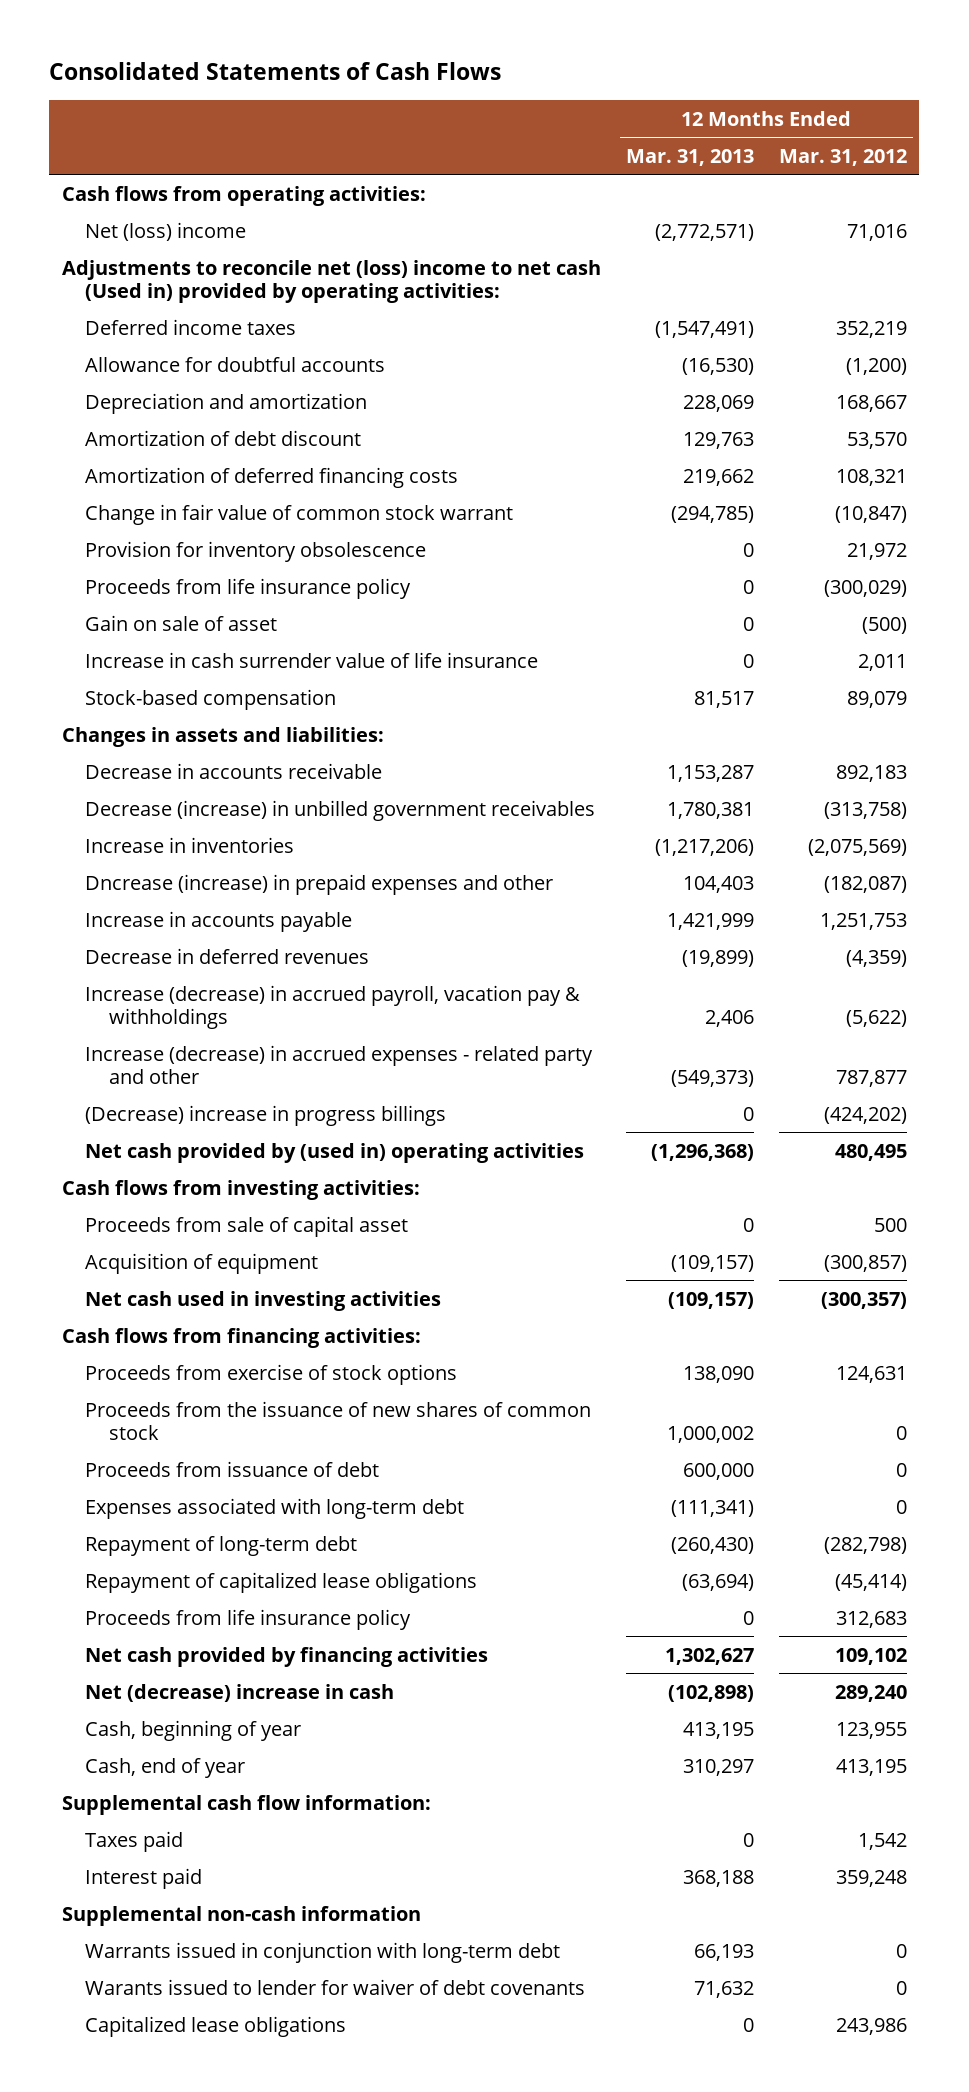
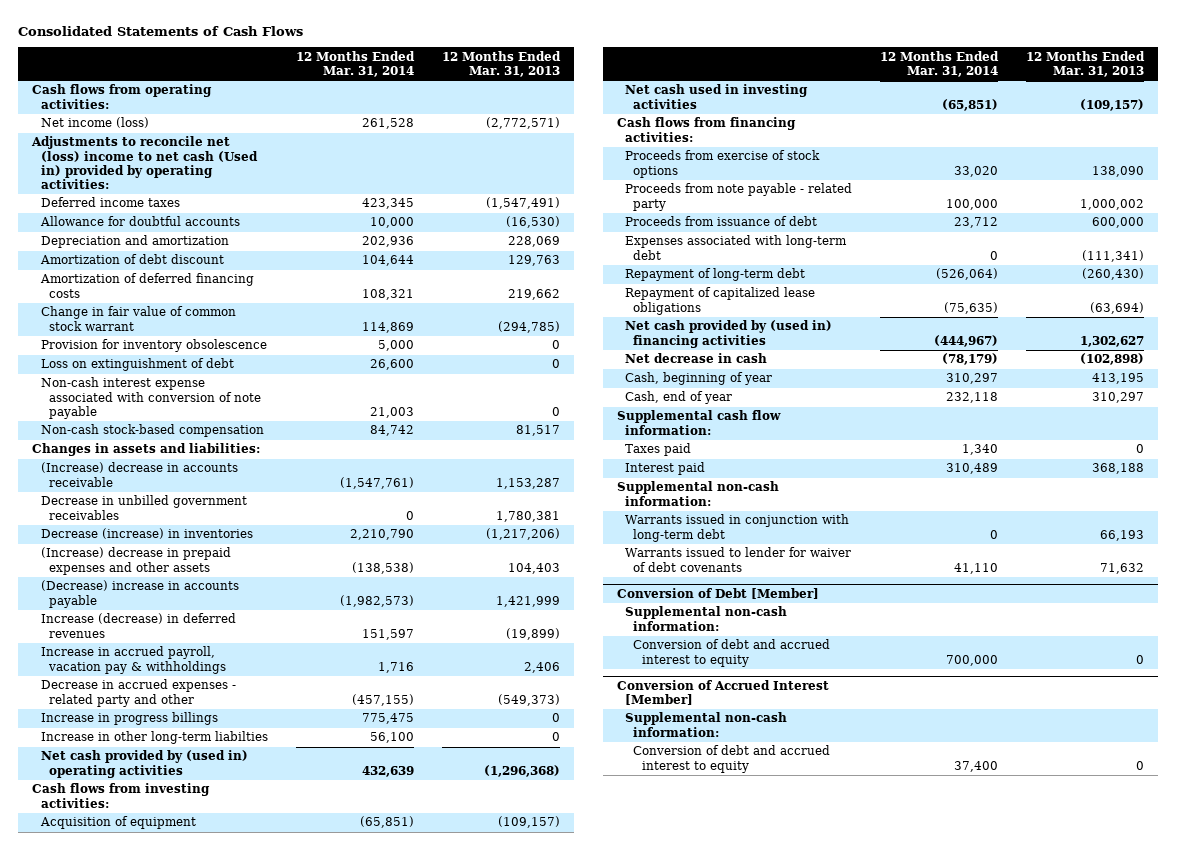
[778,148,907,166] Mar. 31, 2012 -> none
none -> [295,50,415,78] 12 Months Ended Mar. 31, 2014
[85,221,247,241] Net (loss) income -> [40,117,149,129] Net income (loss)
[85,577,412,599] Proceeds from life insurance policy -> none
[85,614,278,631] Gain on sale of asset -> none
[85,651,539,668] Increase in cash surrender value of life insurance -> none
none -> [40,358,234,372] Loss on extinguishment of debt
none -> [40,377,261,420] Non-cash interest expense associated with conversion of note payable
[85,688,337,710] Stock-based compensation -> [40,424,264,438] Non-cash stock-based compensation
[85,762,383,779] Decrease in accounts receivable -> [40,462,238,487] (Increase) decrease in accounts receivable
[85,799,596,821] Decrease (increase) in unbilled government receivables -> [40,495,247,520] Decrease in unbilled government receivables
[85,836,295,853] Increase in inventories -> [40,528,253,540] Decrease (increase) in inventories
[85,873,554,895] Dncrease (increase) in prepaid expenses and other -> [40,547,231,575] (Increase) decrease in prepaid expenses and other assets
[85,910,353,932] Increase in accounts payable -> [40,580,239,608] (Decrease) increase in accounts payable
[85,947,370,964] Decrease in deferred revenues -> [40,613,236,638] Increase (decrease) in deferred revenues
[85,984,581,1029] Increase (decrease) in accrued payroll, vacation pay & withholdings -> [40,646,226,674] Increase in accrued payroll, vacation pay & withholdings
[85,1044,594,1084] Increase (decrease) in accrued expenses - related party and other -> [40,679,236,707] Decrease in accrued expenses - related party and other
[85,1104,447,1126] (Decrease) increase in progress billings -> [40,712,218,726] Increase in progress billings
none -> [40,731,268,745] Increase in other long-term liabilties
[85,1215,409,1237] Proceeds from sale of capital asset -> none
[85,1400,592,1440] Proceeds from the issuance of new shares of common stock -> none
none -> [624,183,852,211] Proceeds from note payable - related party
[85,1608,412,1630] Proceeds from life insurance policy -> none
[85,1646,489,1667] Net cash provided by financing activities -> [624,320,832,348] Net cash provided by (used in) financing activities
[85,1683,395,1702] Net (decrease) increase in cash -> [624,353,767,364] Net decrease in cash
[61,1905,421,1926] Supplemental non-cash information -> [616,481,779,506] Supplemental non-cash information:
[85,2015,347,2037] Capitalized lease obligations -> none
[85,1978,586,1995] Warants issued to lender for waiver of debt covenants -> [624,547,851,572] Warrants issued to lender for waiver of debt covenants
none -> [616,587,819,599] Conversion of Debt [Member]
none -> [624,606,787,631] Supplemental non-cash information:
none -> [633,639,831,667] Conversion of debt and accrued interest to equity
none -> [616,679,829,705] Conversion of Accrued Interest [Member]
none -> [624,712,787,737] Supplemental non-cash information:
none -> [633,745,831,773] Conversion of debt and accrued interest to equity

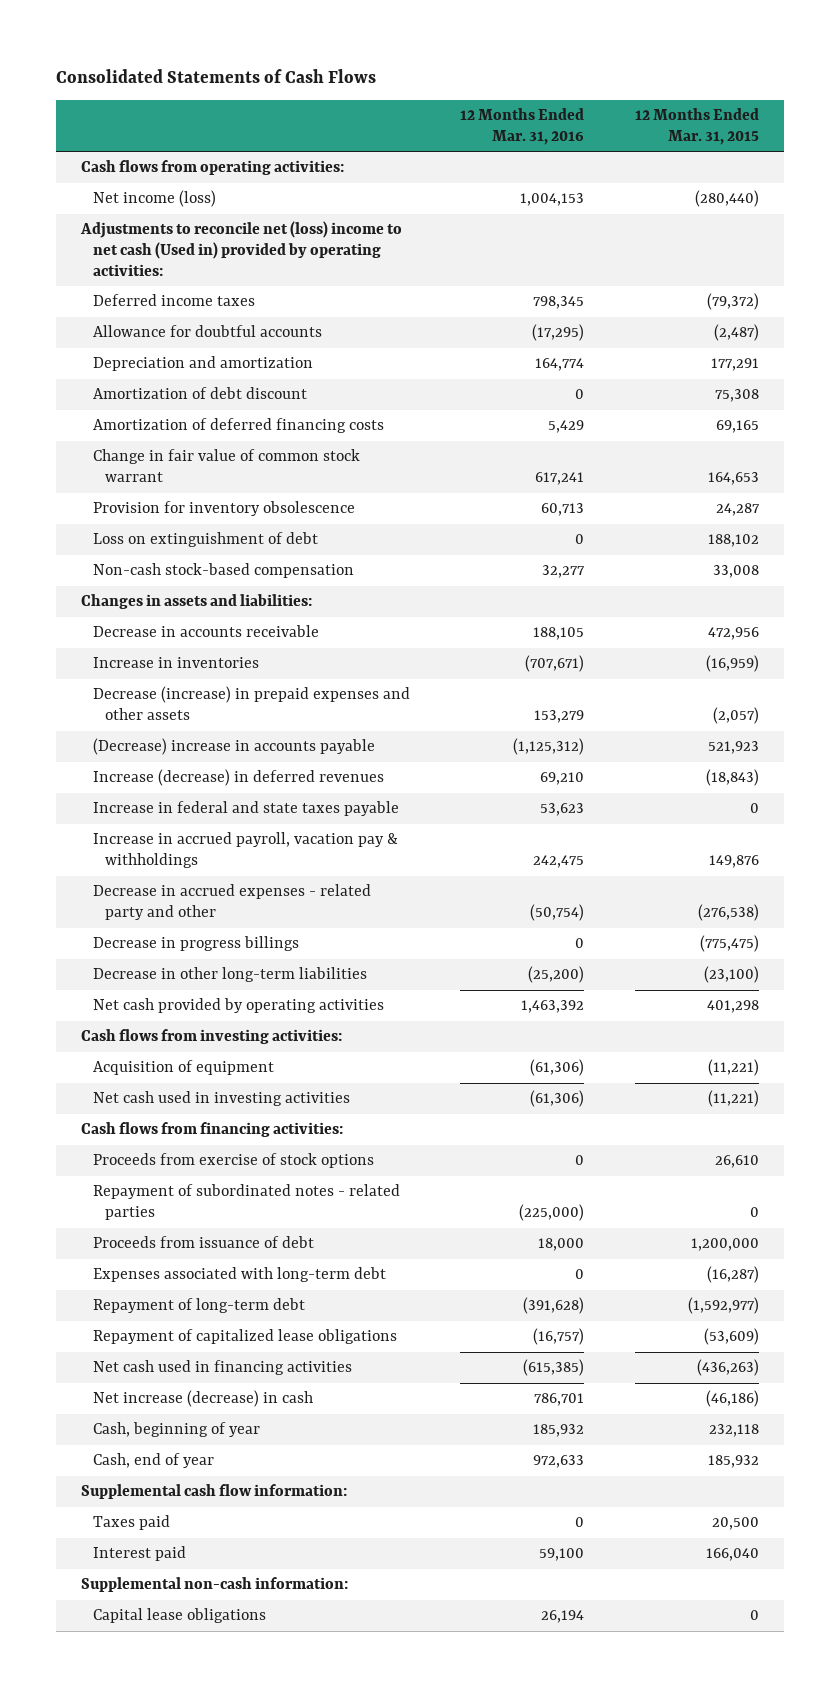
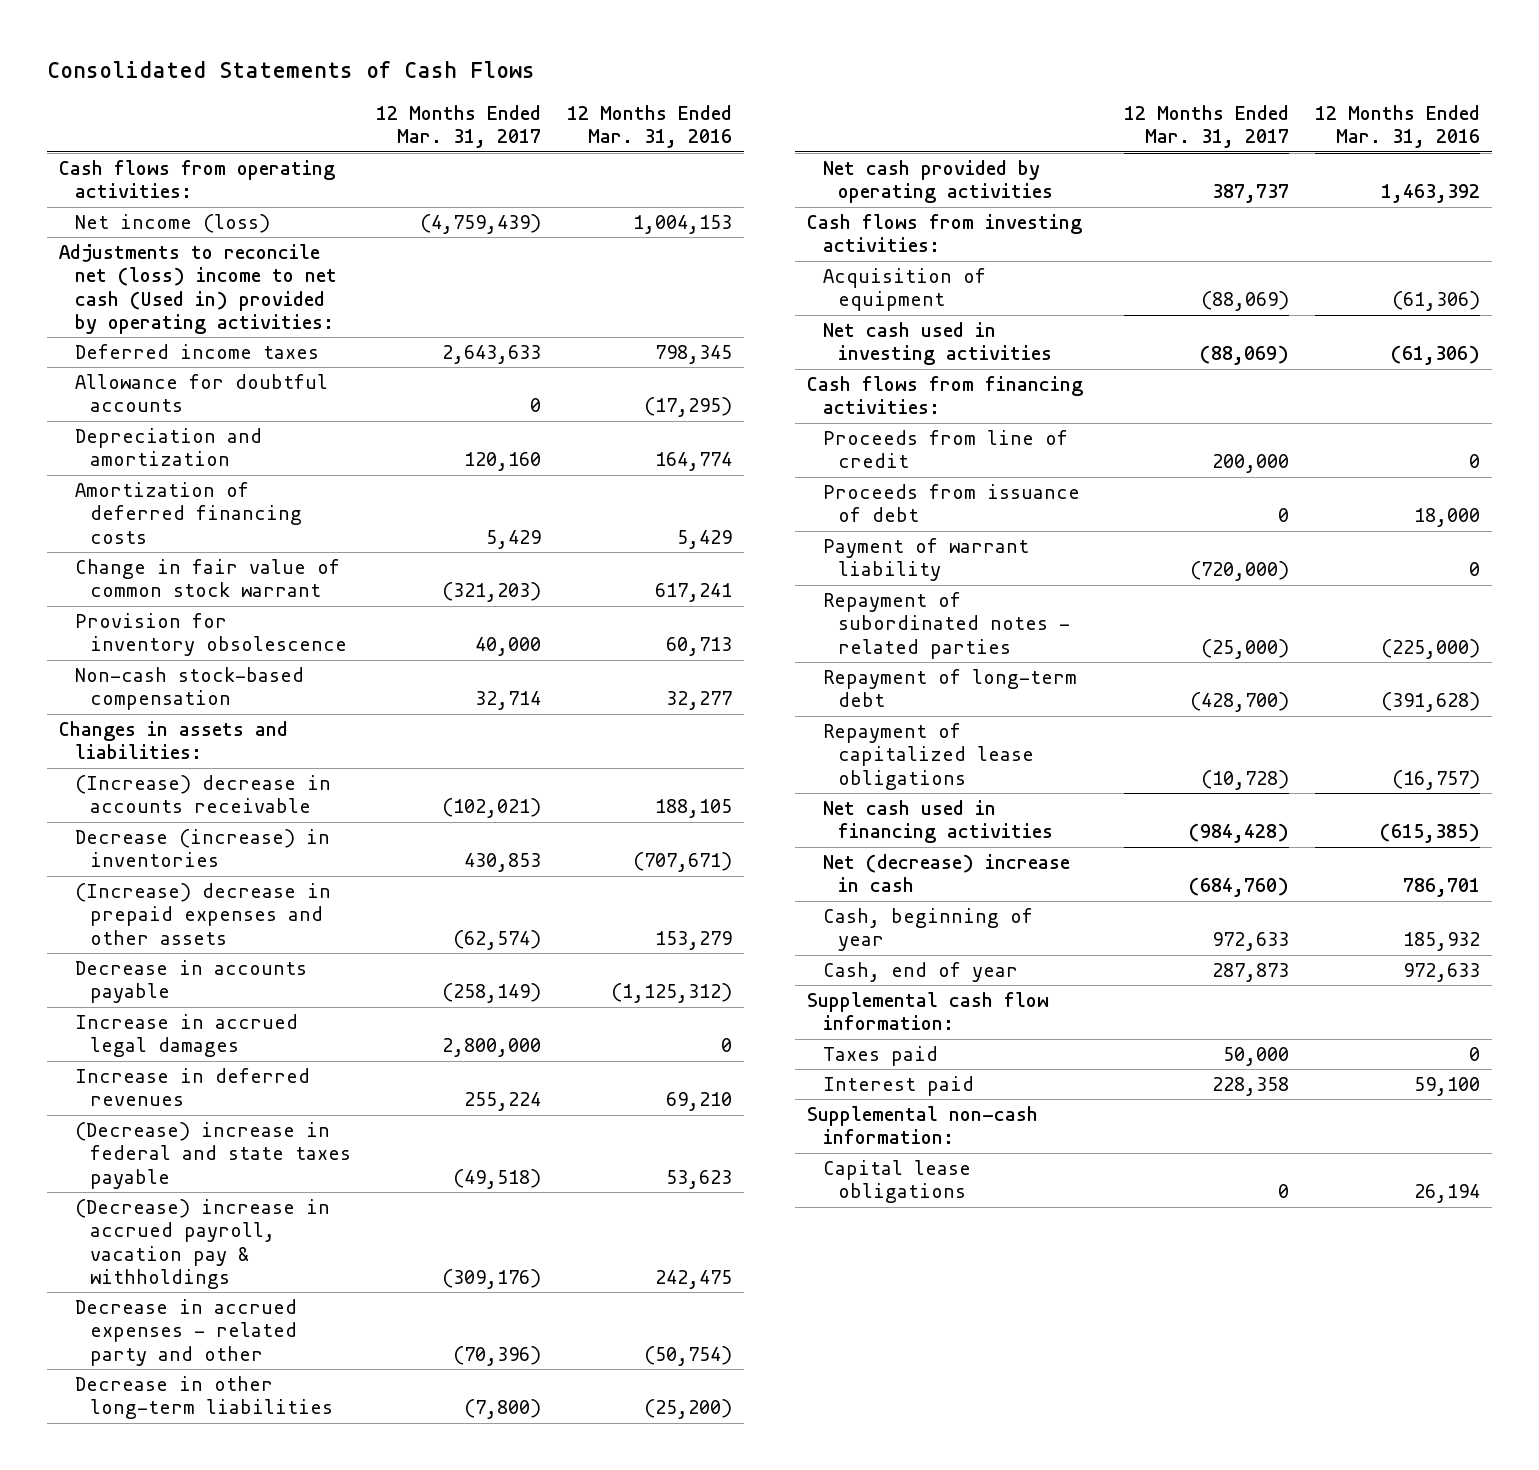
[634,108,759,145] 12 Months Ended Mar. 31, 2015 -> none
none -> [376,105,542,149] 12 Months Ended Mar. 31, 2017
[92,387,307,400] Amortization of debt discount -> none
[92,532,318,548] Loss on extinguishment of debt -> none
[92,625,319,638] Decrease in accounts receivable -> [74,775,331,814] (Increase) decrease in accounts receivable
[92,657,259,669] Increase in inventories -> [74,829,330,868] Decrease (increase) in inventories
[92,686,410,720] Decrease (increase) in prepaid expenses and other assets -> [74,883,331,945] (Increase) decrease in prepaid expenses and other assets
[92,738,375,756] (Decrease) increase in accounts payable -> [74,960,307,1004] Decrease in accounts payable
none -> [74,1014,298,1058] Increase in accrued legal damages
[92,769,384,787] Increase (decrease) in deferred revenues -> [74,1068,310,1107] Increase in deferred revenues
[92,801,399,817] Increase in federal and state taxes payable -> [74,1122,351,1189] (Decrease) increase in federal and state taxes payable
[92,832,398,868] Increase in accrued payroll, vacation pay & withholdings -> [74,1199,330,1290] (Decrease) increase in accrued payroll, vacation pay & withholdings
[92,936,299,952] Decrease in progress billings -> none
[92,1153,374,1169] Proceeds from exercise of stock options -> none
none -> [822,430,1068,469] Proceeds from line of credit
[92,1267,386,1283] Expenses associated with long-term debt -> none
none -> [822,538,1029,582] Payment of warrant liability
[92,1184,400,1220] Repayment of subordinated notes - related parties -> [822,592,1070,659] Repayment of subordinated notes - related parties
[92,1390,313,1408] Net increase (decrease) in cash -> [822,854,1070,893] Net (decrease) increase in cash

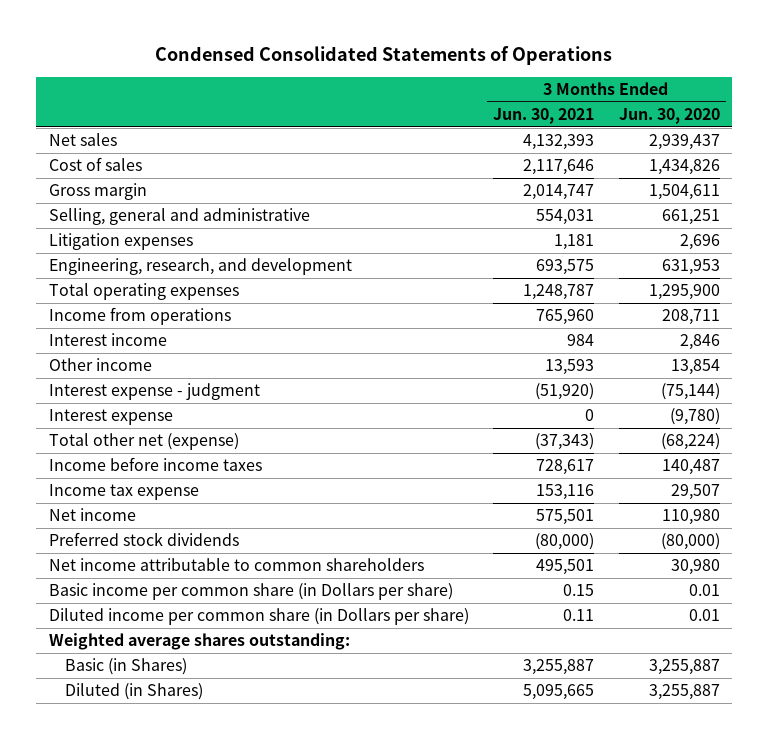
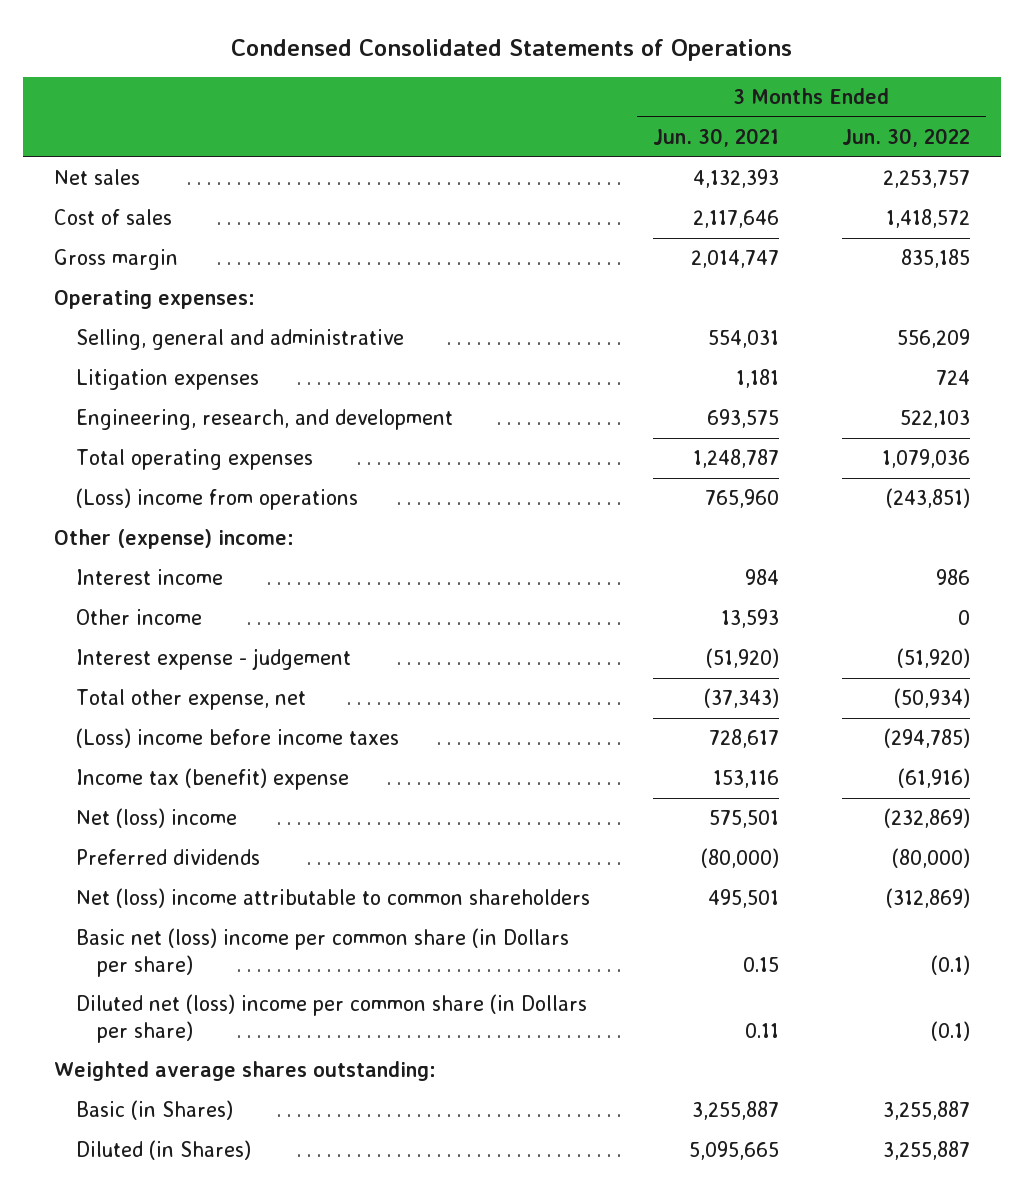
[618,107,720,124] Jun. 30, 2020 -> none
none -> [841,128,970,148] Jun. 30, 2022
none -> [54,290,256,310] Operating expenses:
[48,307,231,326] Income from operations -> [75,488,358,511] (Loss) income from operations
none -> [54,529,295,550] Other (expense) income:
[48,409,173,426] Interest expense -> none
[48,383,260,401] Interest expense - judgment -> [75,648,351,671] Interest expense - judgement
[48,433,239,451] Total other net (expense) -> [75,689,306,711] Total other expense, net
[48,457,262,472] Income before income taxes -> [75,728,399,749] (Loss) income before income taxes
[48,484,199,501] Income tax expense -> [75,768,349,791] Income tax (benefit) expense
[48,508,136,522] Net income -> [75,808,237,829] Net (loss) income
[48,532,239,547] Preferred stock dividends -> [75,849,260,866] Preferred dividends
[48,558,424,572] Net income attributable to common shareholders -> [75,888,590,909] Net (loss) income attributable to common shareholders
[48,583,453,601] Basic income per common share (in Dollars per share) -> [75,928,569,977] Basic net (loss) income per common share (in Dollars per share)
[48,608,469,626] Diluted income per common share (in Dollars per share) -> [75,994,587,1043] Diluted net (loss) income per common share (in Dollars per share)

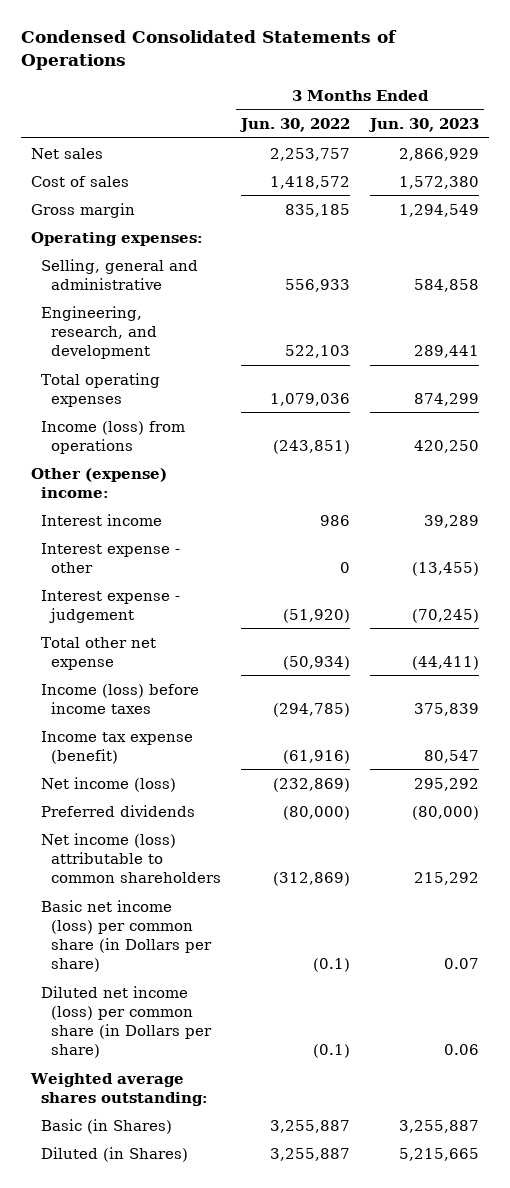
[652,128,779,148] Jun. 30, 2021 -> none
none -> [368,118,480,133] Jun. 30, 2023
[75,369,259,391] Litigation expenses -> none
[896,329,970,349] 556,209 -> [285,278,351,292] 556,933
[75,488,358,511] (Loss) income from operations -> [40,420,185,454] Income (loss) from operations
[75,609,202,626] Other income -> none
none -> [40,542,180,573] Interest expense - other
[75,689,306,711] Total other expense, net -> [40,636,156,670] Total other net expense
[75,728,399,749] (Loss) income before income taxes -> [40,683,199,714] Income (loss) before income taxes
[75,768,349,791] Income tax (benefit) expense -> [40,730,193,764] Income tax expense (benefit)
[75,808,237,829] Net (loss) income -> [40,776,176,792] Net income (loss)
[75,888,590,909] Net (loss) income attributable to common shareholders -> [40,832,222,883] Net income (loss) attributable to common shareholders
[75,928,569,977] Basic net (loss) income per common share (in Dollars per share) -> [40,899,213,972] Basic net income (loss) per common share (in Dollars per share)
[75,994,587,1043] Diluted net (loss) income per common share (in Dollars per share) -> [40,985,213,1058] Diluted net income (loss) per common share (in Dollars per share)

